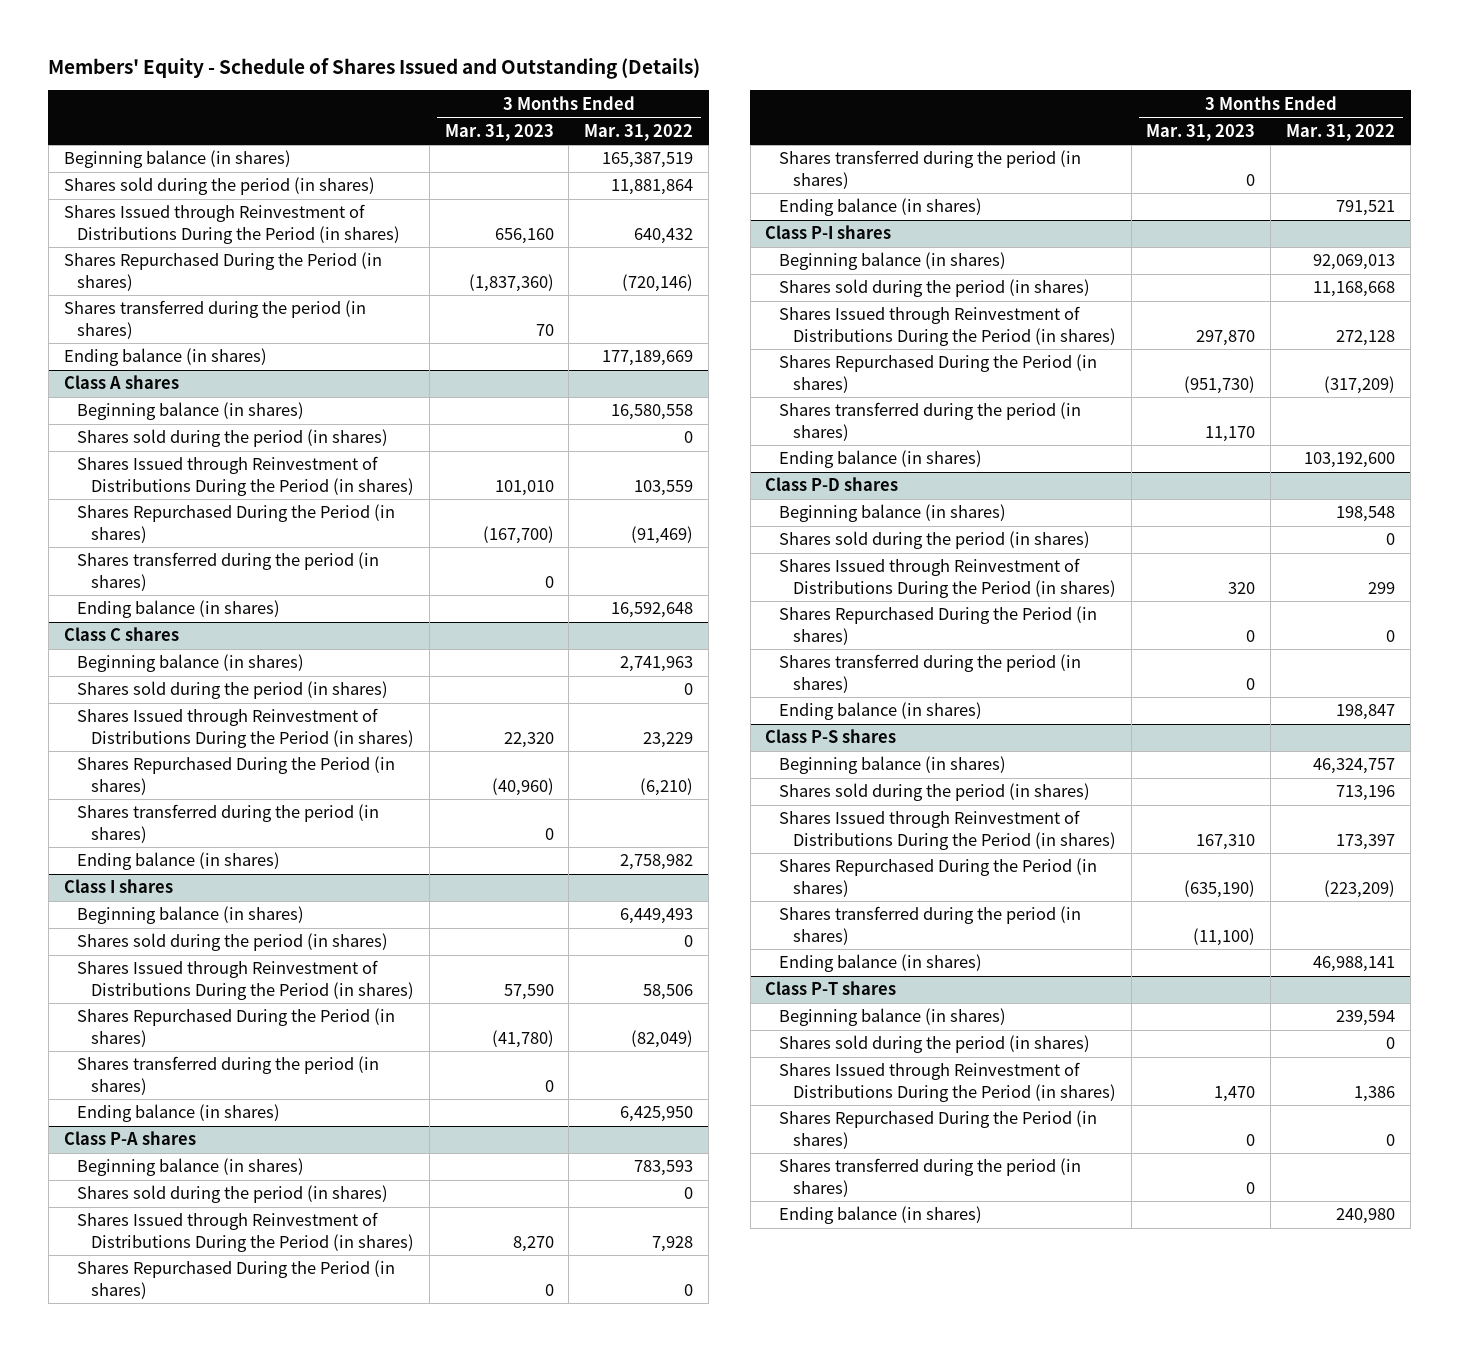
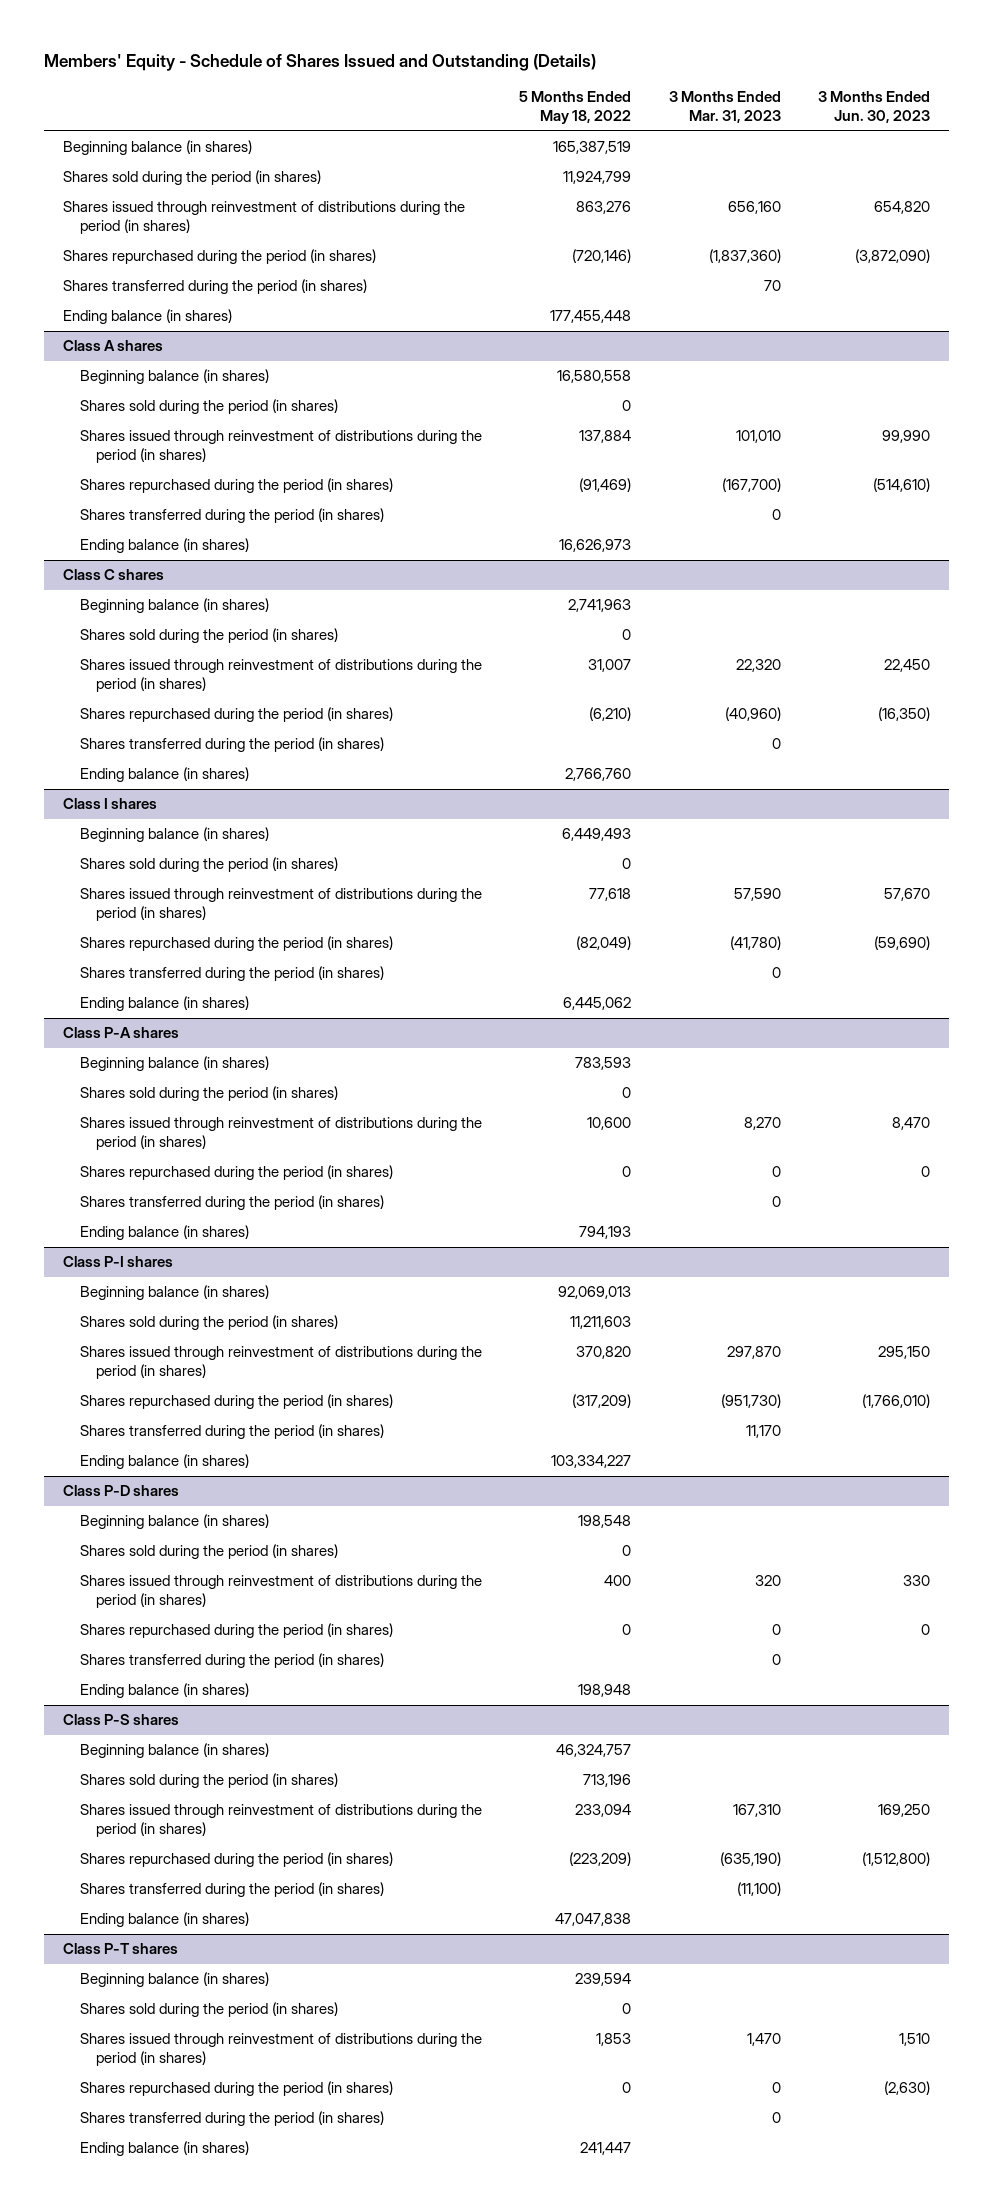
[584,123,694,141] Mar. 31, 2022 -> none
none -> [519,91,632,125] 5 Months Ended May 18, 2022
none -> [817,91,930,124] 3 Months Ended Jun. 30, 2023
[63,204,401,244] Shares Issued through Reinvestment of Distributions During the Period (in shares) -> [62,201,465,235] Shares issued through reinvestment of distributions during the period (in shares)
[63,252,382,291] Shares Repurchased During the Period (in shares) -> [62,249,376,265] Shares repurchased during the period (in shares)
[77,456,414,496] Shares Issued through Reinvestment of Distributions During the Period (in shares) -> [79,430,482,464] Shares issued through reinvestment of distributions during the period (in shares)
[77,504,396,543] Shares Repurchased During the Period (in shares) -> [79,478,393,494] Shares repurchased during the period (in shares)
[77,708,414,748] Shares Issued through Reinvestment of Distributions During the Period (in shares) -> [79,659,482,693] Shares issued through reinvestment of distributions during the period (in shares)
[77,756,396,795] Shares Repurchased During the Period (in shares) -> [79,707,393,723] Shares repurchased during the period (in shares)
[77,960,414,1000] Shares Issued through Reinvestment of Distributions During the Period (in shares) -> [79,888,482,922] Shares issued through reinvestment of distributions during the period (in shares)
[77,1008,396,1047] Shares Repurchased During the Period (in shares) -> [79,936,393,952] Shares repurchased during the period (in shares)
[77,1212,414,1252] Shares Issued through Reinvestment of Distributions During the Period (in shares) -> [79,1117,482,1151] Shares issued through reinvestment of distributions during the period (in shares)
[77,1260,396,1299] Shares Repurchased During the Period (in shares) -> [79,1165,393,1181] Shares repurchased during the period (in shares)
[779,306,1116,346] Shares Issued through Reinvestment of Distributions During the Period (in shares) -> [79,1346,482,1380] Shares issued through reinvestment of distributions during the period (in shares)
[779,354,1098,393] Shares Repurchased During the Period (in shares) -> [79,1394,393,1410] Shares repurchased during the period (in shares)
[779,558,1116,598] Shares Issued through Reinvestment of Distributions During the Period (in shares) -> [79,1575,482,1609] Shares issued through reinvestment of distributions during the period (in shares)
[779,606,1098,645] Shares Repurchased During the Period (in shares) -> [79,1623,393,1639] Shares repurchased during the period (in shares)
[779,810,1116,850] Shares Issued through Reinvestment of Distributions During the Period (in shares) -> [79,1804,482,1838] Shares issued through reinvestment of distributions during the period (in shares)
[779,858,1098,897] Shares Repurchased During the Period (in shares) -> [79,1852,393,1868] Shares repurchased during the period (in shares)
[779,1062,1116,1102] Shares Issued through Reinvestment of Distributions During the Period (in shares) -> [79,2033,482,2067] Shares issued through reinvestment of distributions during the period (in shares)
[779,1110,1098,1149] Shares Repurchased During the Period (in shares) -> [79,2081,393,2097] Shares repurchased during the period (in shares)

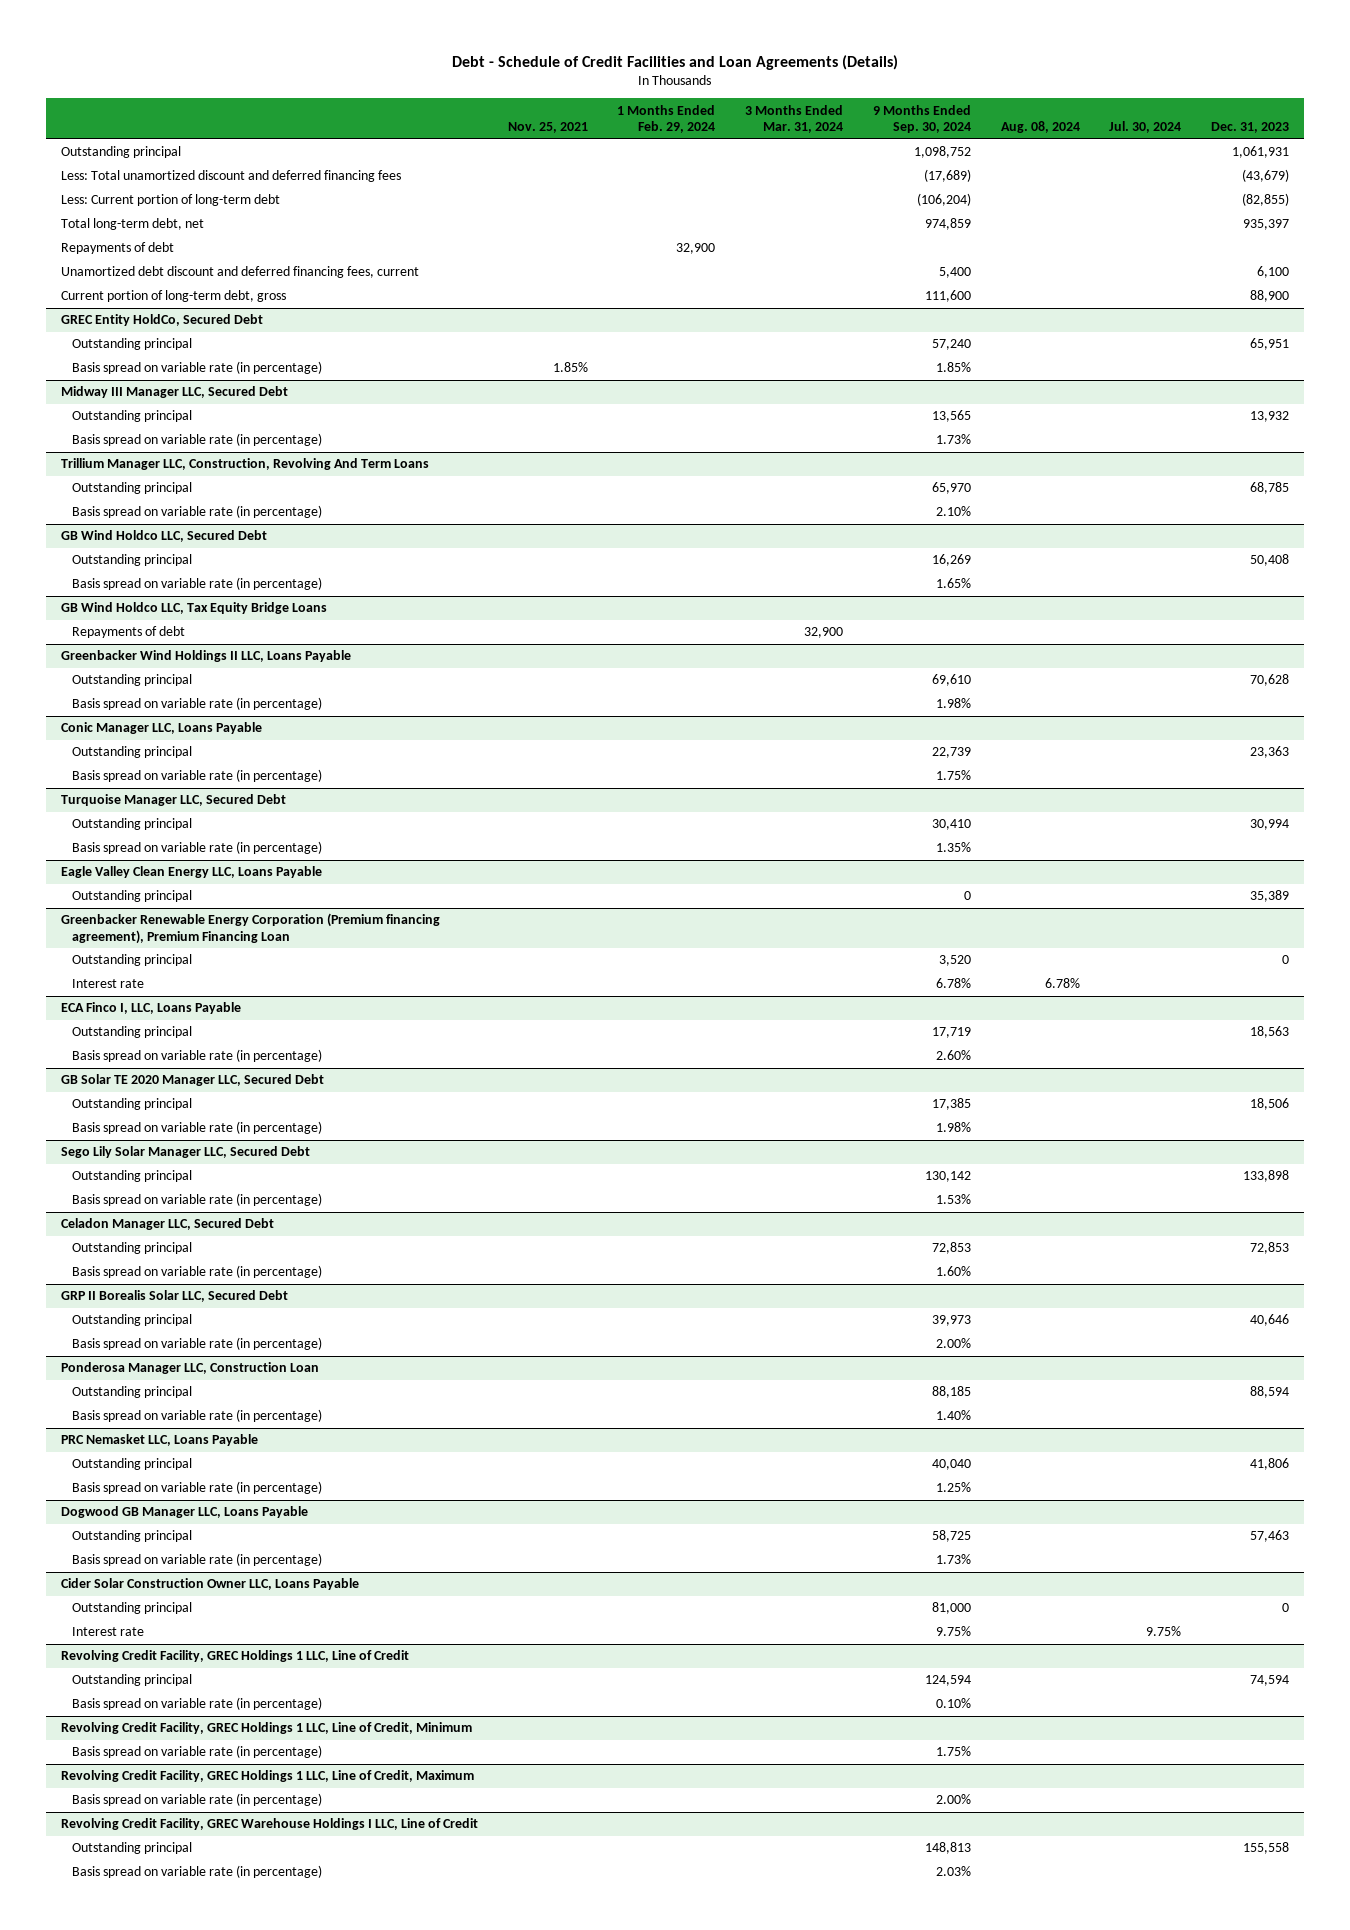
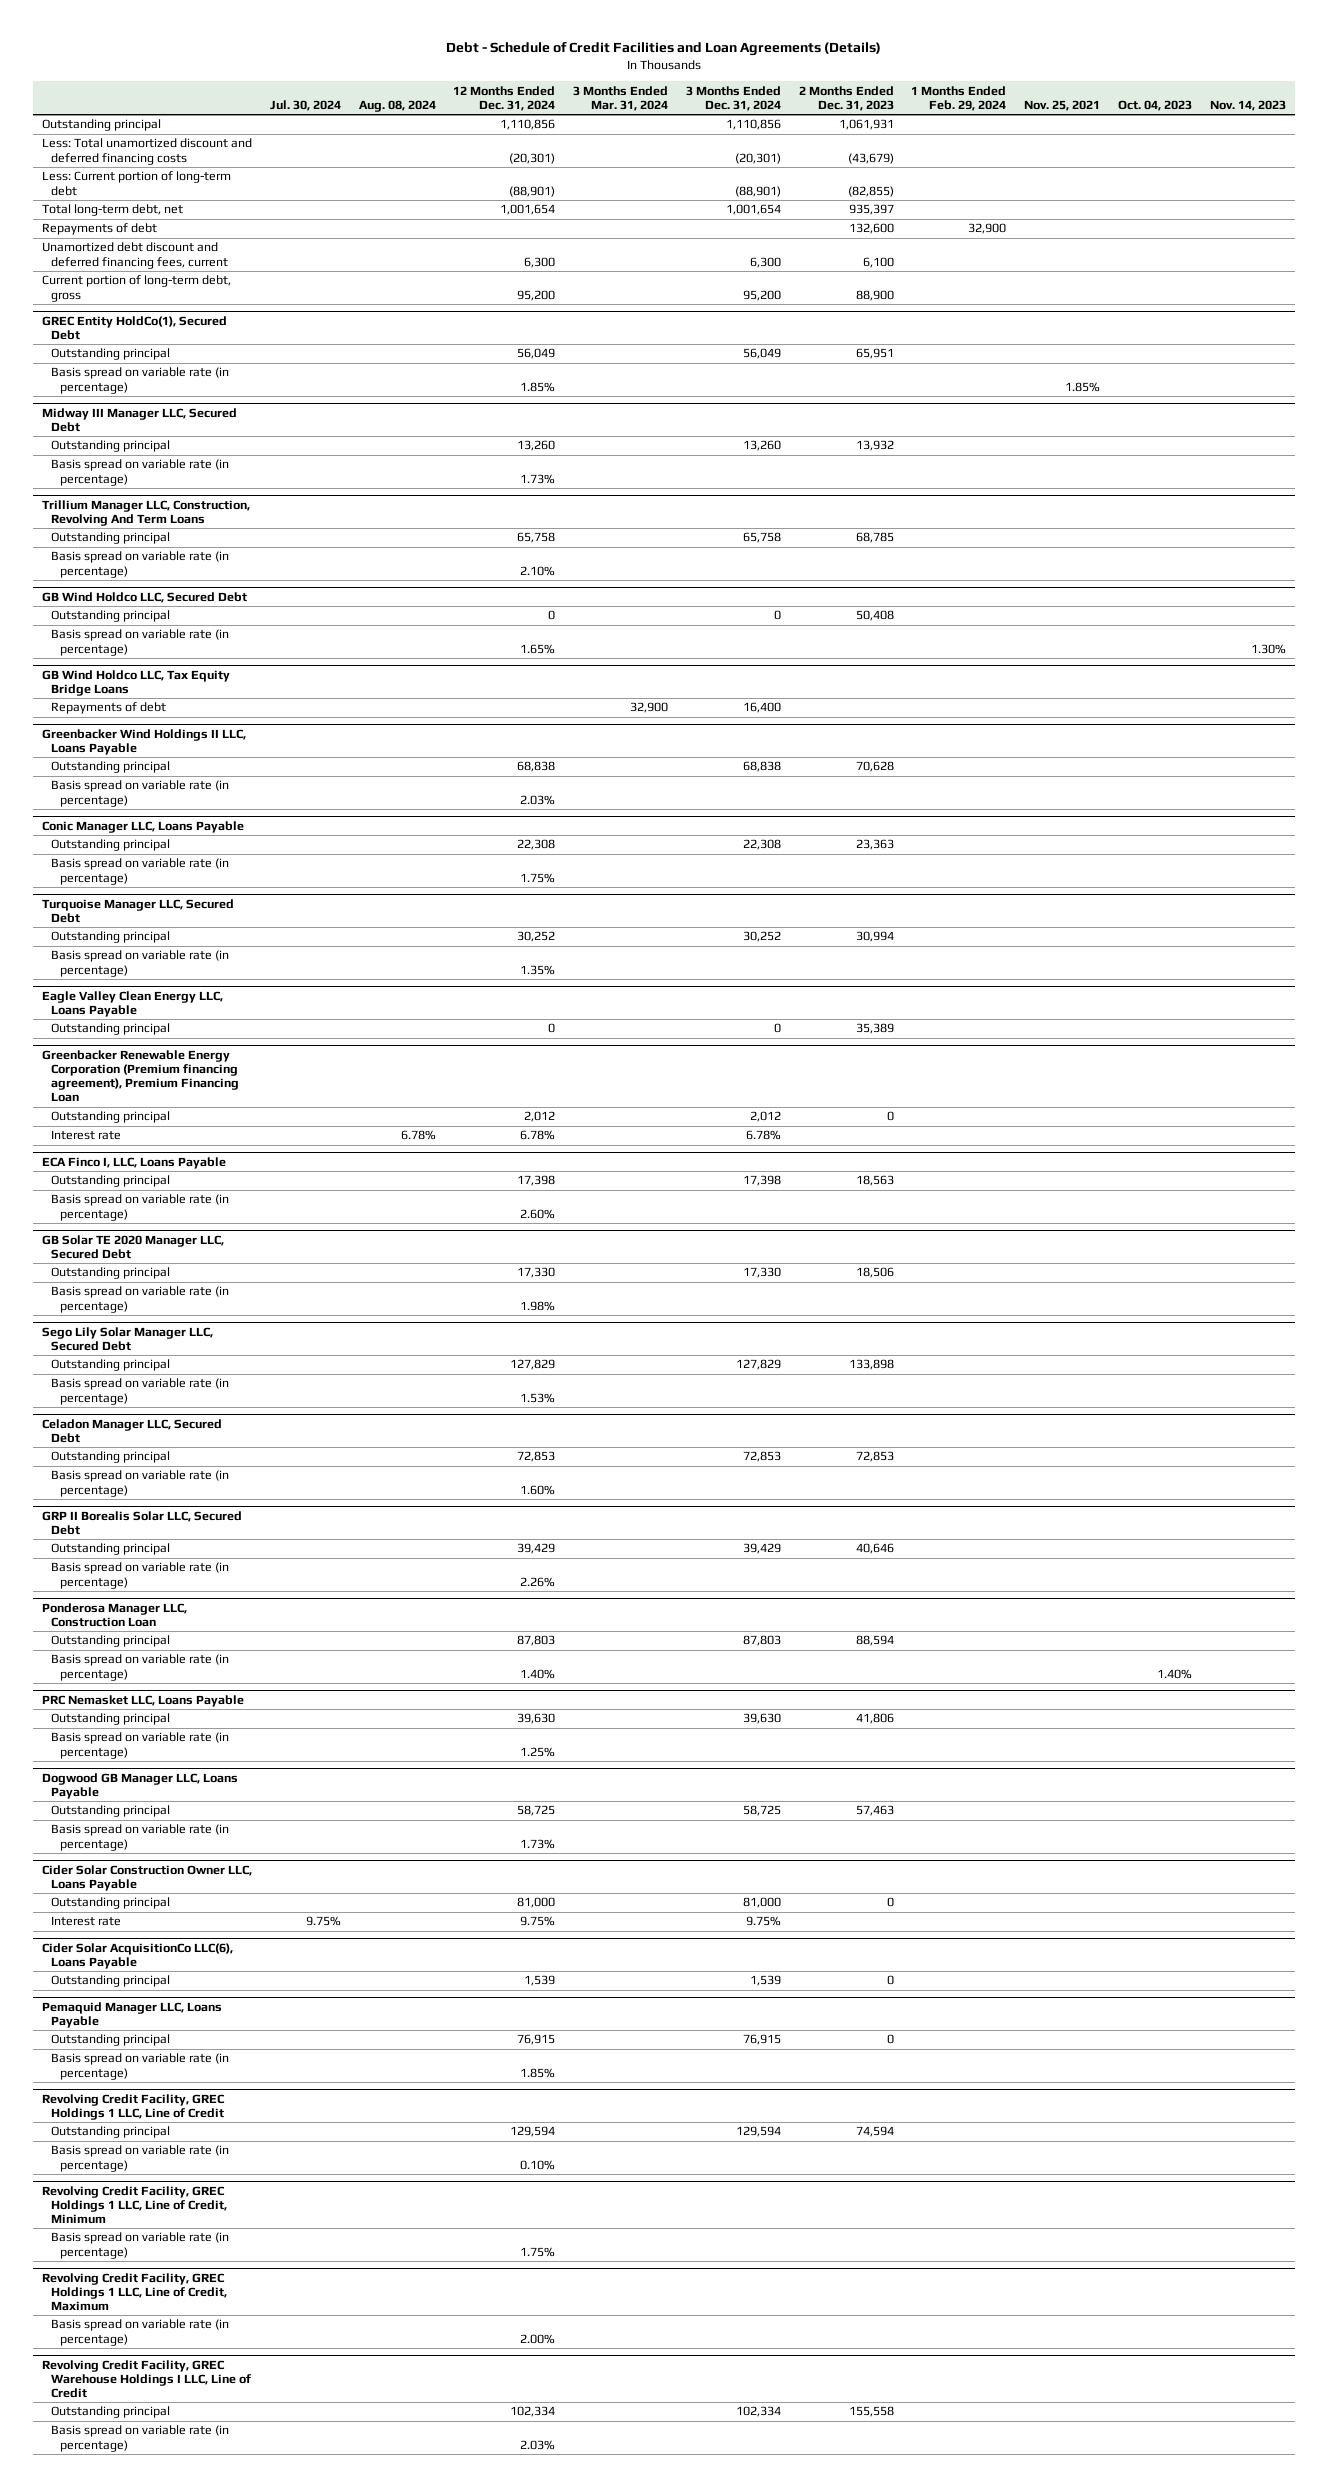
[872,104,971,134] 9 Months Ended Sep. 30, 2024 -> none
[1211,122,1290,134] Dec. 31, 2023 -> none
none -> [453,85,556,111] 12 Months Ended Dec. 31, 2024
none -> [685,85,781,111] 3 Months Ended Dec. 31, 2024
none -> [798,85,894,111] 2 Months Ended Dec. 31, 2023
none -> [1117,99,1192,111] Oct. 04, 2023
none -> [1209,99,1286,111] Nov. 14, 2023
[60,170,401,183] Less: Total unamortized discount and deferred financing fees -> [42,138,253,165] Less: Total unamortized discount and deferred financing costs
[60,314,263,327] GREC Entity HoldCo, Secured Debt -> [42,315,228,340] GREC Entity HoldCo(1), Secured Debt
none -> [42,1942,234,1969] Cider Solar AcquisitionCo LLC(6), Loans Payable
none -> [50,1975,170,1988] Outstanding principal
none -> [42,2001,223,2028] Pemaquid Manager LLC, Loans Payable
none -> [50,2034,170,2047] Outstanding principal
none -> [50,2053,229,2080] Basis spread on variable rate (in percentage)

